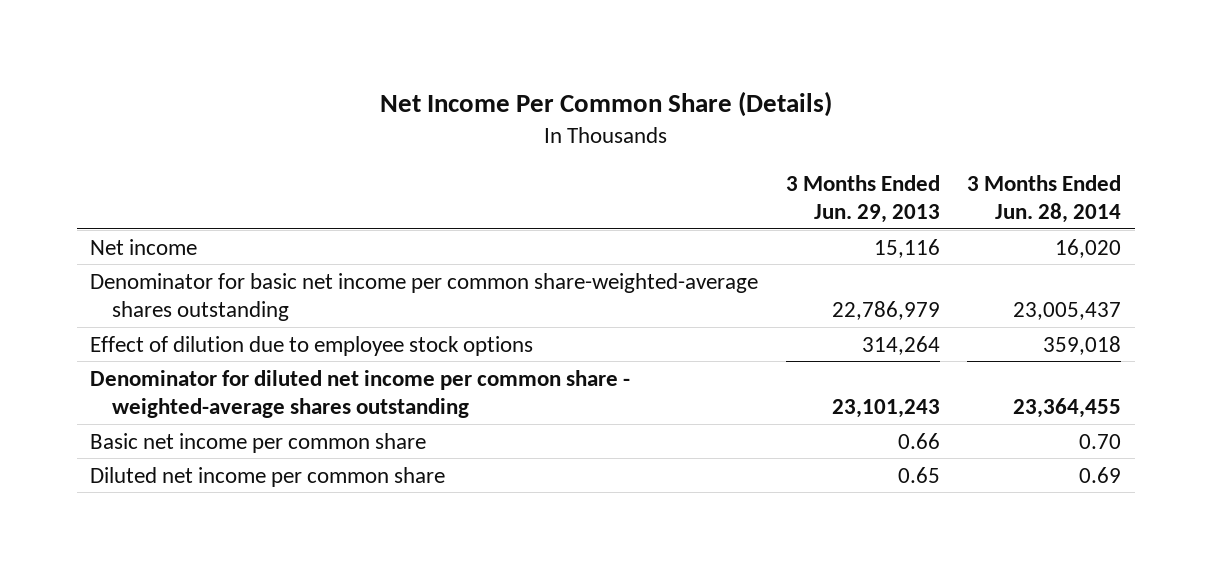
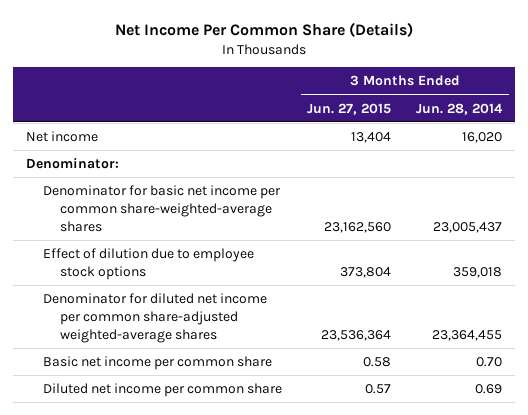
[785,174,940,224] 3 Months Ended Jun. 29, 2013 -> none
none -> [307,102,392,115] Jun. 27, 2015
none -> [25,157,119,169] Denominator:
[90,272,759,321] Denominator for basic net income per common share-weighted-average shares outstanding -> [42,184,281,232] Denominator for basic net income per common share-weighted-average shares
[90,369,631,418] Denominator for diluted net income per common share - weighted-average shares outstanding -> [42,292,267,343] Denominator for diluted net income per common share-adjusted weighted-average shares

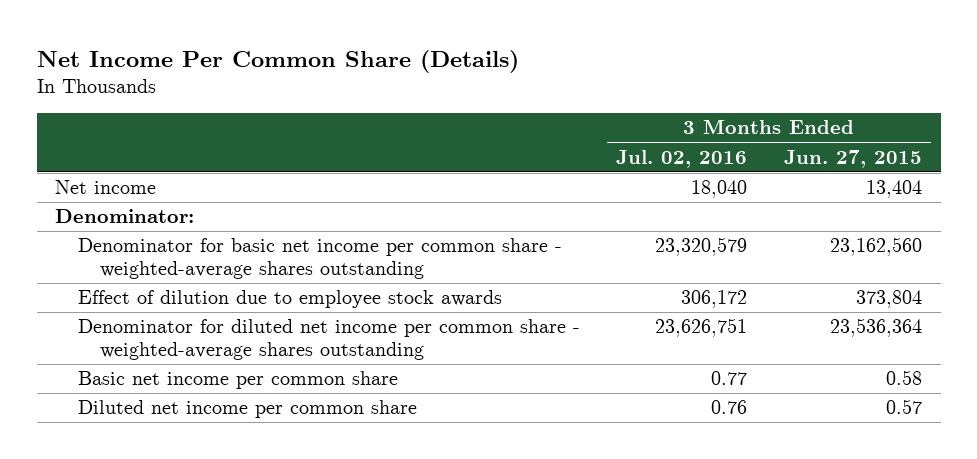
[416,102,504,115] Jun. 28, 2014 -> none
none -> [616,149,748,168] Jul. 02, 2016
[42,184,281,232] Denominator for basic net income per common share-weighted-average shares -> [77,238,562,280] Denominator for basic net income per common share - weighted-average shares outstanding
[42,247,254,280] Effect of dilution due to employee stock options -> [77,290,502,309] Effect of dilution due to employee stock awards
[42,292,267,343] Denominator for diluted net income per common share-adjusted weighted-average shares -> [77,319,580,361] Denominator for diluted net income per common share - weighted-average shares outstanding

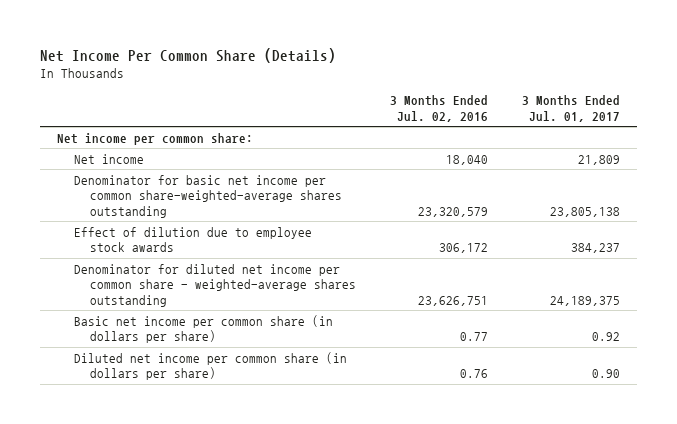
[784,149,923,168] Jun. 27, 2015 -> none
none -> [522,95,621,122] 3 Months Ended Jul. 01, 2017
none -> [56,132,253,145] Net income per common share:
[55,209,195,224] Denominator: -> none
[77,238,562,280] Denominator for basic net income per common share - weighted-average shares outstanding -> [73,174,343,218] Denominator for basic net income per common share-weighted-average shares outstanding
[77,371,398,390] Basic net income per common share -> [73,314,333,344] Basic net income per common share (in dollars per share)
[77,400,417,419] Diluted net income per common share -> [73,351,347,381] Diluted net income per common share (in dollars per share)

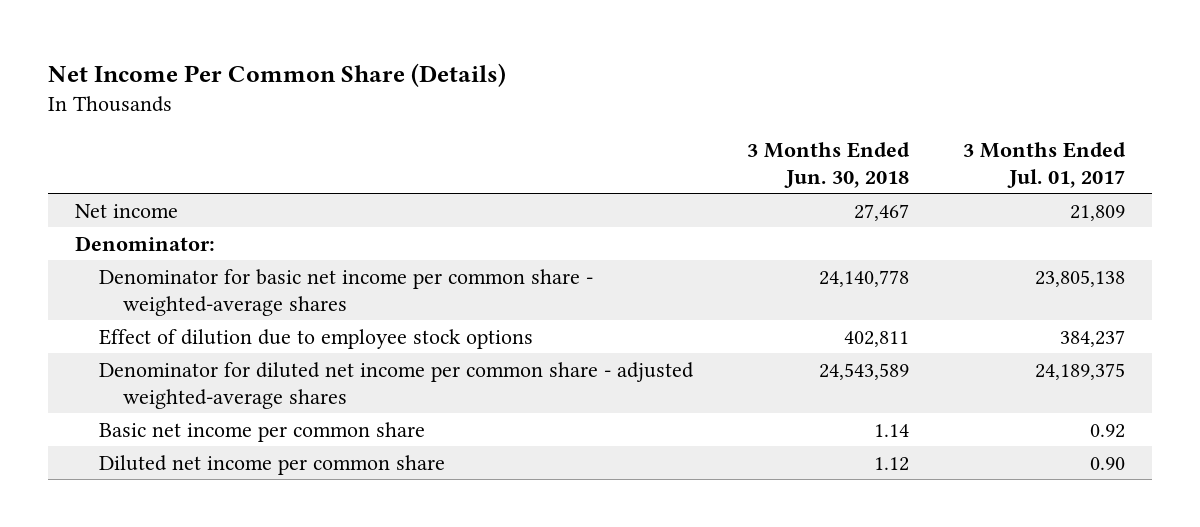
[390,95,489,122] 3 Months Ended Jul. 02, 2016 -> none
none -> [747,142,911,188] 3 Months Ended Jun. 30, 2018
[56,132,253,145] Net income per common share: -> none
none -> [75,235,216,251] Denominator:
[73,174,343,218] Denominator for basic net income per common share-weighted-average shares outstanding -> [99,268,594,316] Denominator for basic net income per common share - weighted-average shares
[73,226,312,253] Effect of dilution due to employee stock awards -> [99,328,534,349] Effect of dilution due to employee stock options
[73,263,357,307] Denominator for diluted net income per common share - weighted-average shares outstanding -> [99,361,695,409] Denominator for diluted net income per common share - adjusted weighted-average shares
[73,314,333,344] Basic net income per common share (in dollars per share) -> [99,421,426,442] Basic net income per common share
[73,351,347,381] Diluted net income per common share (in dollars per share) -> [99,454,446,475] Diluted net income per common share

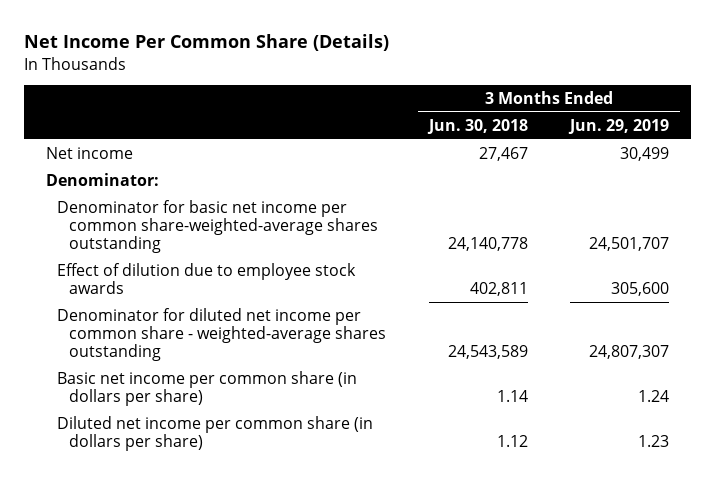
[963,142,1127,188] 3 Months Ended Jul. 01, 2017 -> none
none -> [568,118,670,134] Jun. 29, 2019
[99,268,594,316] Denominator for basic net income per common share - weighted-average shares -> [57,199,378,254] Denominator for basic net income per common share-weighted-average shares outstanding
[99,328,534,349] Effect of dilution due to employee stock options -> [57,262,357,295] Effect of dilution due to employee stock awards
[99,361,695,409] Denominator for diluted net income per common share - adjusted weighted-average shares -> [57,307,386,362] Denominator for diluted net income per common share - weighted-average shares outstanding
[99,421,426,442] Basic net income per common share -> [57,370,358,407] Basic net income per common share (in dollars per share)
[99,454,446,475] Diluted net income per common share -> [57,415,374,452] Diluted net income per common share (in dollars per share)

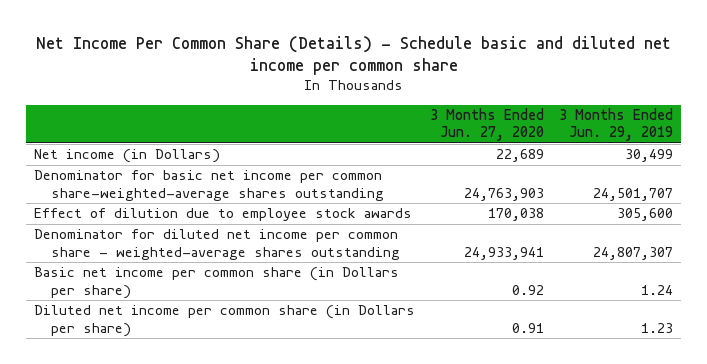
[24,34,390,52] Net Income Per Common Share (Details) -> [35,35,671,75] Net Income Per Common Share (Details) - Schedule basic and diluted net income per common share
[426,118,528,134] Jun. 30, 2018 -> none
none -> [430,108,545,142] 3 Months Ended Jun. 27, 2020
[45,172,159,186] Denominator: -> none
[45,146,133,159] Net income -> [34,149,221,164] Net income (in Dollars)
[57,370,358,407] Basic net income per common share (in dollars per share) -> [34,267,400,299] Basic net income per common share (in Dollars per share)
[57,415,374,452] Diluted net income per common share (in dollars per share) -> [34,305,416,337] Diluted net income per common share (in Dollars per share)

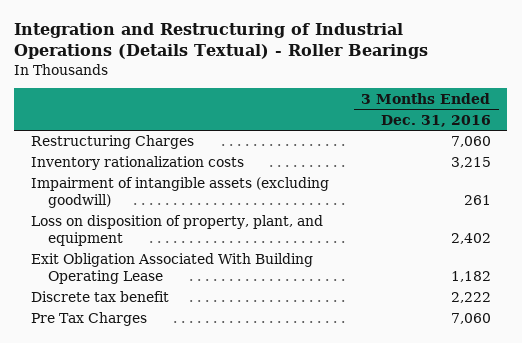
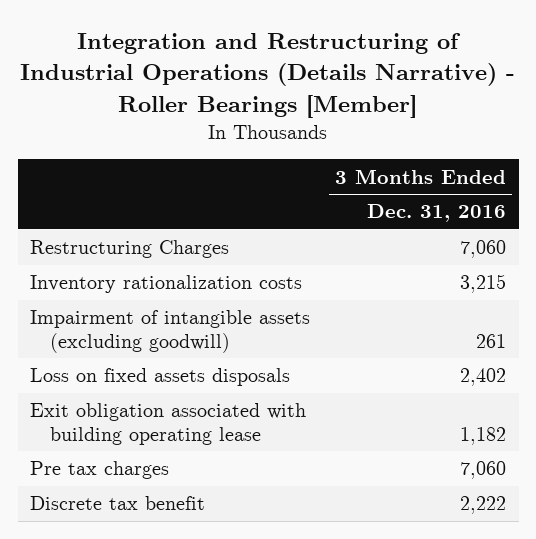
[14,23,429,60] Integration and Restructuring of Industrial Operations (Details Textual) - Roller Bearings -> [20,33,516,118] Integration and Restructuring of Industrial Operations (Details Narrative) - Roller Bearings [Member]
[30,215,323,247] Loss on disposition of property, plant, and equipment -> [30,368,291,387] Loss on fixed assets disposals
[30,253,313,285] Exit Obligation Associated With Building Operating Lease -> [30,403,307,445] Exit obligation associated with building operating lease
none -> [30,461,170,480] Pre tax charges
[30,312,147,327] Pre Tax Charges -> none

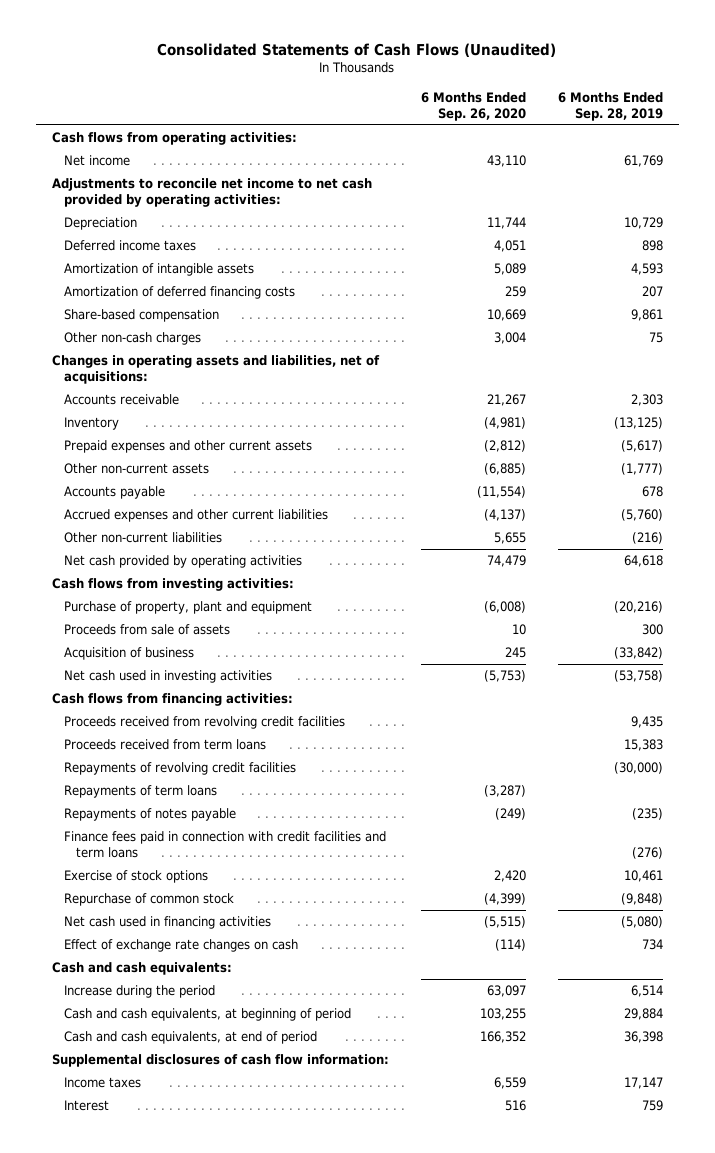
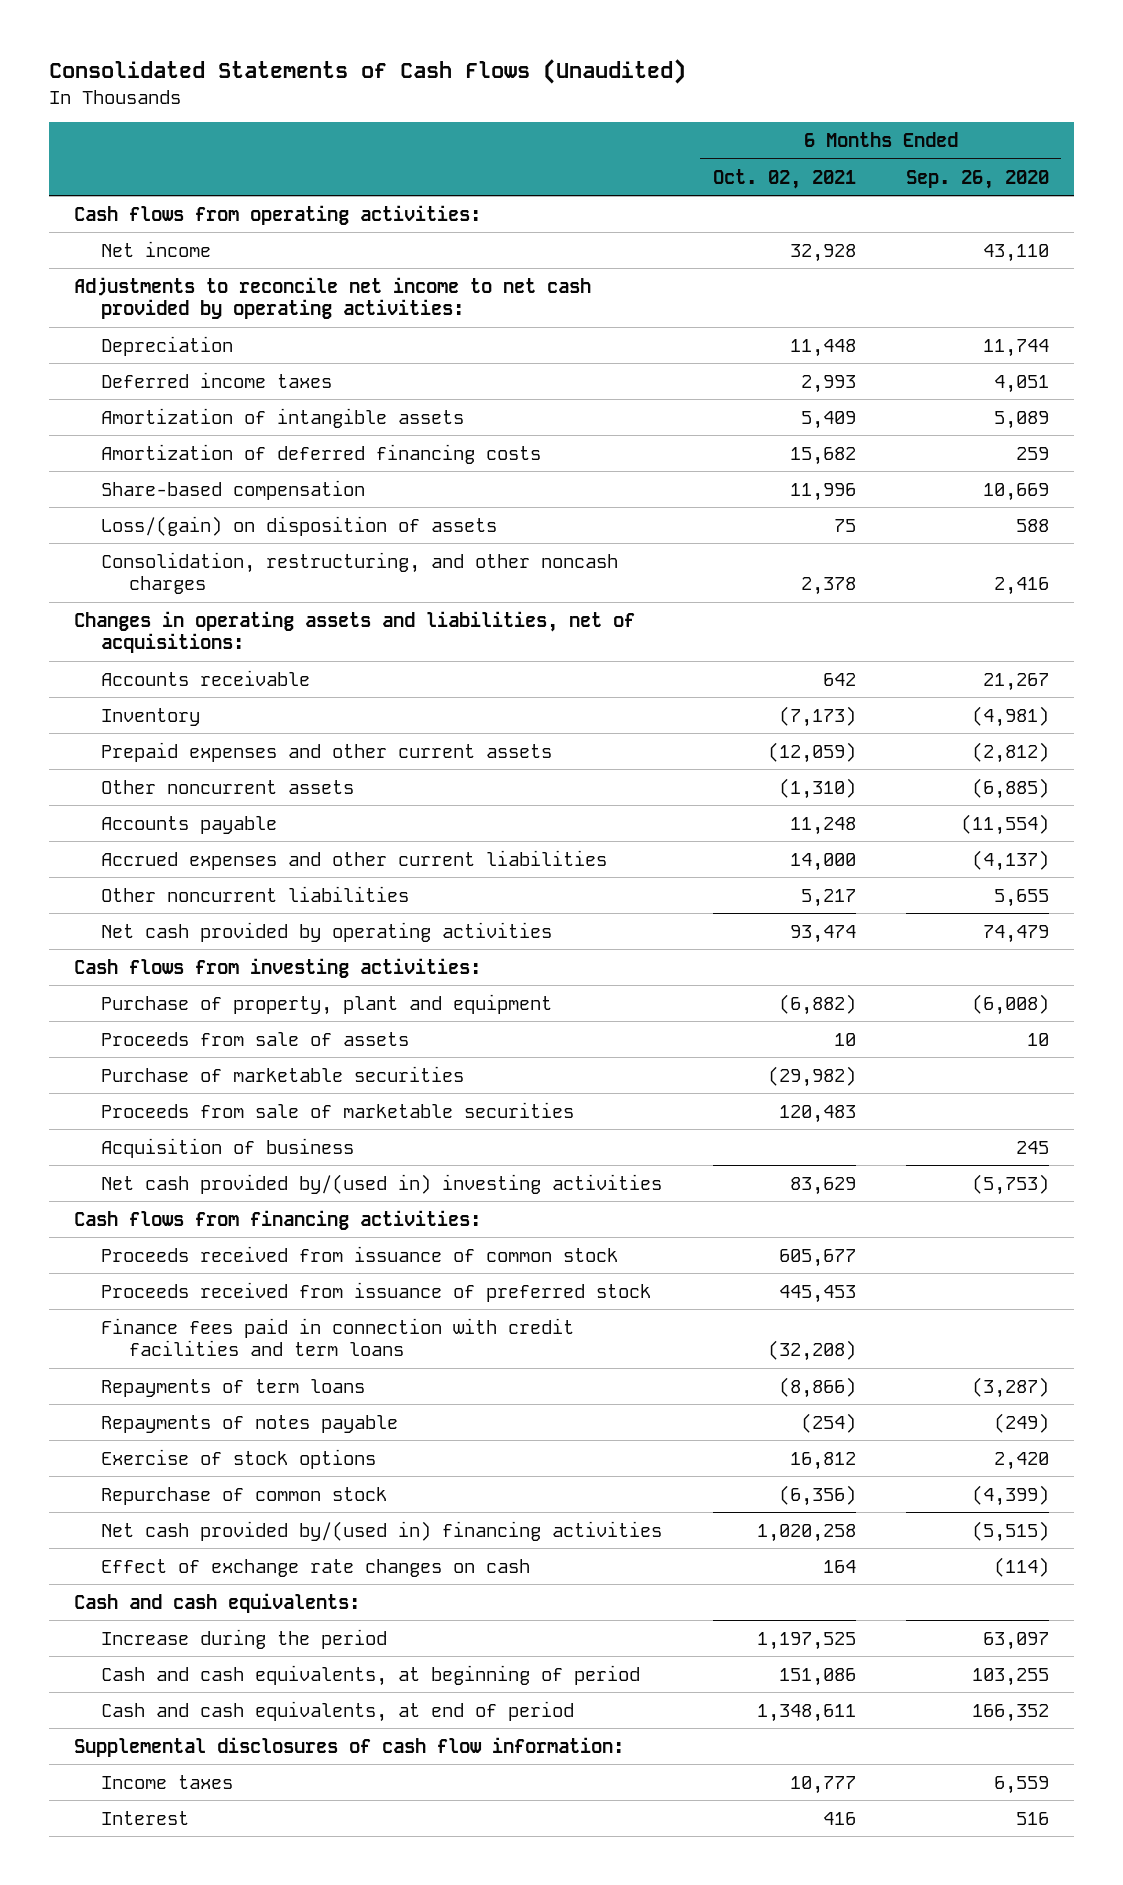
[558,91,664,121] 6 Months Ended Sep. 28, 2019 -> none
none -> [712,168,856,189] Oct. 02, 2021
[64,332,202,346] Other non-cash charges -> none
none -> [101,515,498,536] Loss/(gain) on disposition of assets
none -> [101,551,619,595] Consolidation, restructuring, and other noncash charges
[64,463,210,475] Other non-current assets -> [101,779,355,794] Other noncurrent assets
[64,532,223,544] Other non-current liabilities -> [101,885,410,902] Other noncurrent liabilities
none -> [101,1065,465,1082] Purchase of marketable securities
none -> [101,1101,575,1118] Proceeds from sale of marketable securities
[64,670,273,684] Net cash used in investing activities -> [101,1173,663,1194] Net cash provided by/(used in) investing activities
[64,716,346,730] Proceeds received from revolving credit facilities -> none
[64,739,267,751] Proceeds received from term loans -> none
[64,762,297,776] Repayments of revolving credit facilities -> none
none -> [101,1245,619,1262] Proceeds received from issuance of common stock
none -> [101,1281,652,1302] Proceeds received from issuance of preferred stock
[64,831,387,859] Finance fees paid in connection with credit facilities and term loans -> [101,1317,575,1357] Finance fees paid in connection with credit facilities and term loans
[64,916,272,930] Net cash used in financing activities -> [101,1520,663,1541] Net cash provided by/(used in) financing activities

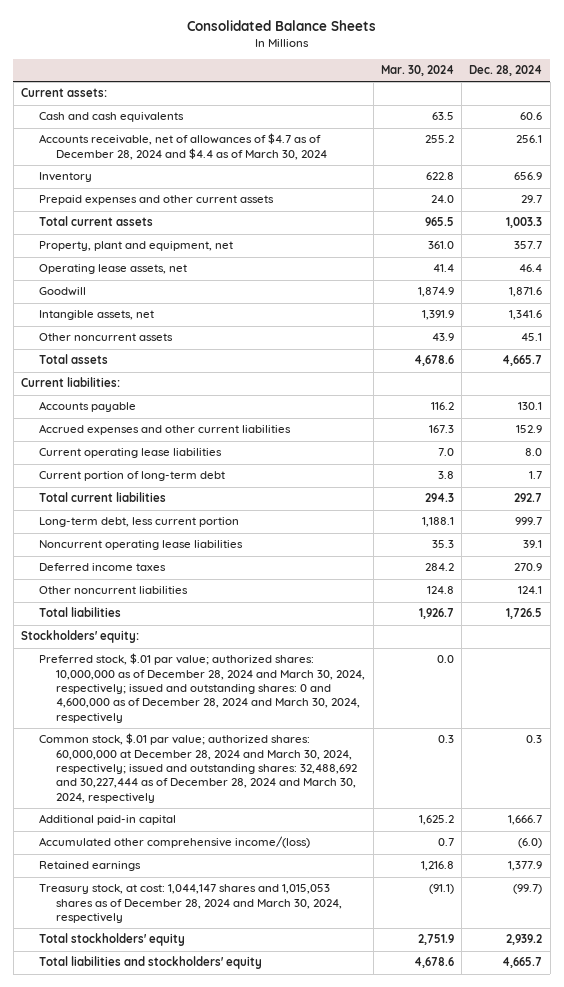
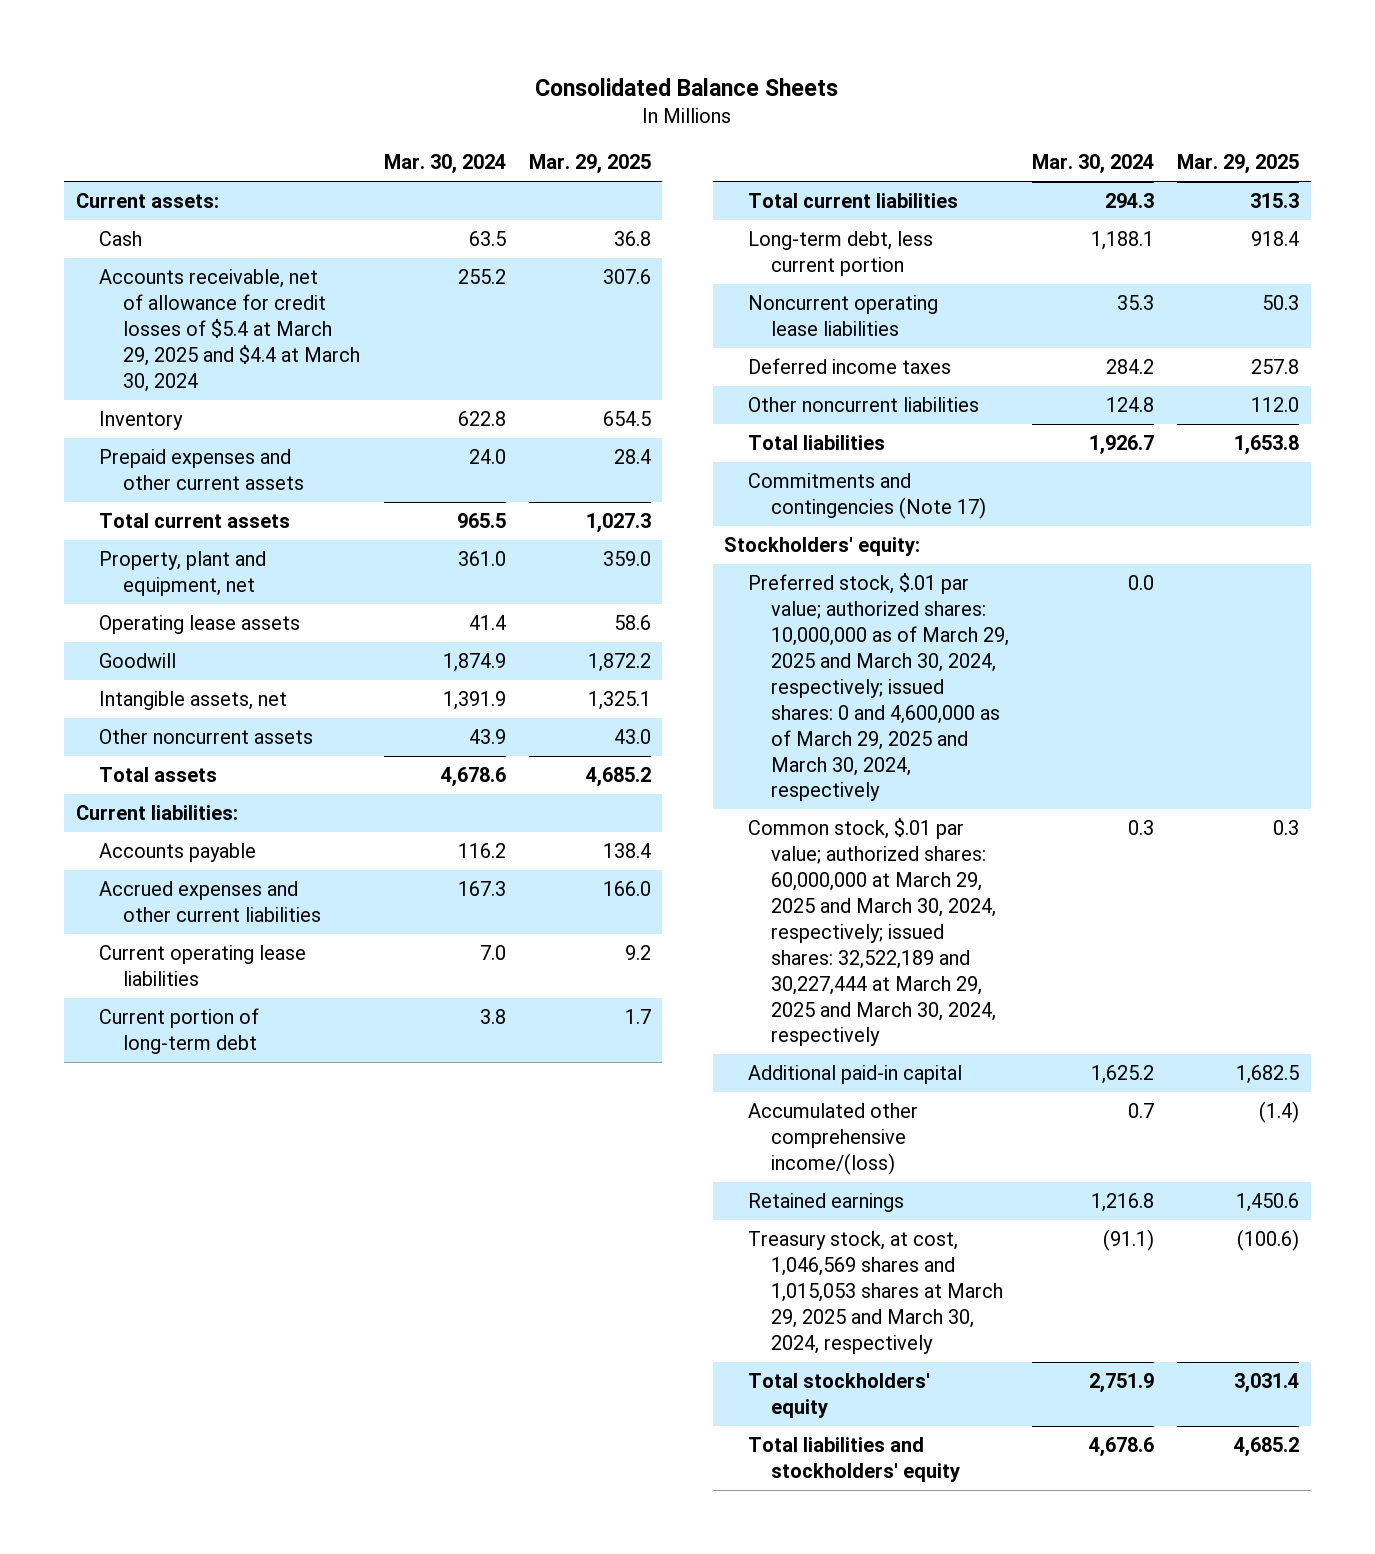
[469,65,543,77] Dec. 28, 2024 -> none
none -> [528,154,651,175] Mar. 29, 2025
[38,112,184,123] Cash and cash equivalents -> [99,231,143,247] Cash
[38,133,328,160] Accounts receivable, net of allowances of $4.7 as of December 28, 2024 and $4.4 as of March 30, 2024 -> [99,269,360,392] Accounts receivable, net of allowance for credit losses of $5.4 at March 29, 2025 and $4.4 at March 30, 2024
[38,264,187,275] Operating lease assets, net -> [99,615,301,635] Operating lease assets
none -> [747,473,987,520] Commitments and contingencies (Note 17)
[38,653,366,723] Preferred stock, $.01 par value; authorized shares: 10,000,000 as of December 28, 2024 and March 30, 2024, respectively; issued and outstanding shares: 0 and 4,600,000 as of December 28, 2024 and March 30, 2024, respectively -> [747,573,1010,802] Preferred stock, $.01 par value; authorized shares: 10,000,000 as of March 29, 2025 and March 30, 2024, respectively; issued shares: 0 and 4,600,000 as of March 29, 2025 and March 30, 2024, respectively
[38,733,358,803] Common stock, $.01 par value; authorized shares: 60,000,000 at December 28, 2024 and March 30, 2024, respectively; issued and outstanding shares: 32,488,692 and 30,227,444 as of December 28, 2024 and March 30, 2024, respectively -> [747,818,997,1047] Common stock, $.01 par value; authorized shares: 60,000,000 at March 29, 2025 and March 30, 2024, respectively; issued shares: 32,522,189 and 30,227,444 at March 29, 2025 and March 30, 2024, respectively
[38,884,343,924] Treasury stock, at cost: 1,044,147 shares and 1,015,053 shares as of December 28, 2024 and March 30, 2024, respectively -> [747,1231,1004,1354] Treasury stock, at cost, 1,046,569 shares and 1,015,053 shares at March 29, 2025 and March 30, 2024, respectively

